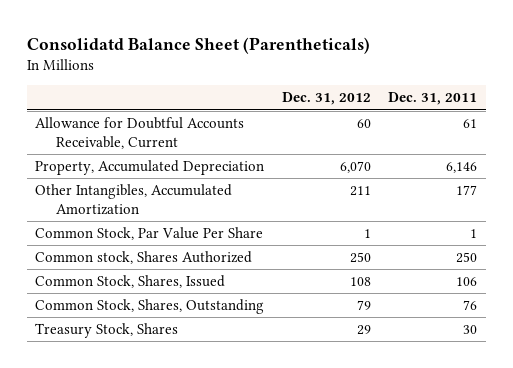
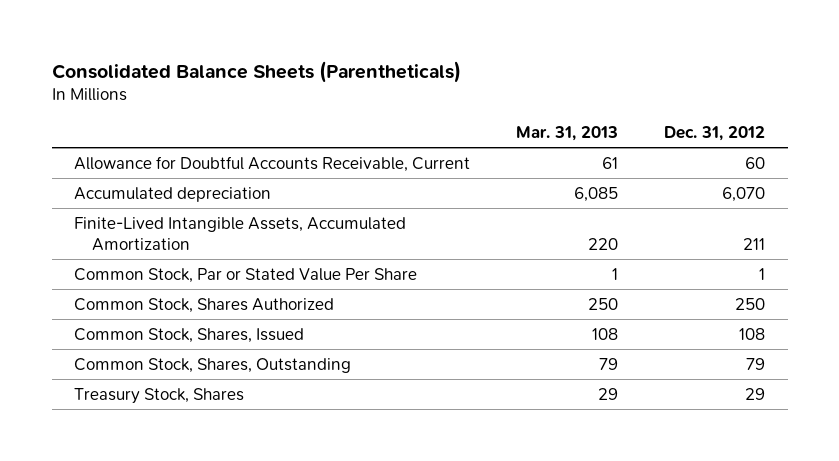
[26,36,370,54] Consolidatd Balance Sheet (Parentheticals) -> [51,60,461,83] Consolidated Balance Sheets (Parentheticals)
[388,92,478,106] Dec. 31, 2011 -> none
none -> [516,126,619,142] Mar. 31, 2013
[35,160,265,176] Property, Accumulated Depreciation -> [74,186,272,202] Accumulated depreciation
[35,184,233,215] Other Intangibles, Accumulated Amortization -> [74,216,407,252] Finite-Lived Intangible Assets, Accumulated Amortization
[35,227,264,241] Common Stock, Par Value Per Share -> [74,267,418,283] Common Stock, Par or Stated Value Per Share
[35,251,253,265] Common stock, Shares Authorized -> [74,297,335,313] Common Stock, Shares Authorized

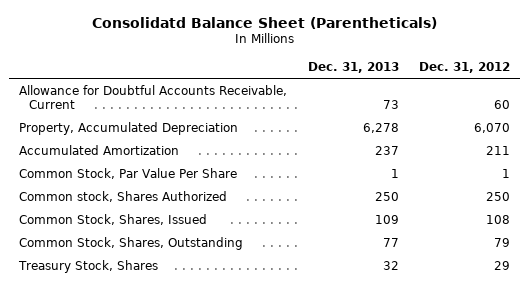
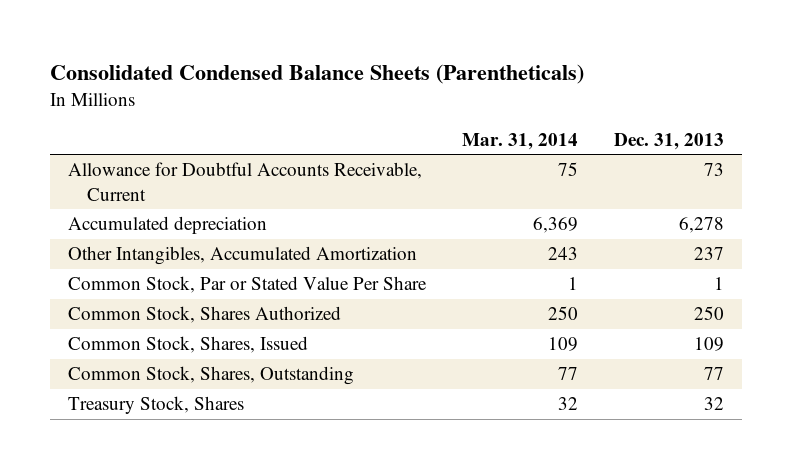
[91,16,437,29] Consolidatd Balance Sheet (Parentheticals) -> [50,63,585,84] Consolidated Condensed Balance Sheets (Parentheticals)
[418,61,510,73] Dec. 31, 2012 -> none
none -> [462,132,579,150] Mar. 31, 2014
[19,121,239,135] Property, Accumulated Depreciation -> [68,216,268,235] Accumulated depreciation
[19,144,180,155] Accumulated Amortization -> [68,246,418,266] Other Intangibles, Accumulated Amortization
[19,167,238,179] Common Stock, Par Value Per Share -> [68,276,428,294] Common Stock, Par or Stated Value Per Share
[19,190,228,202] Common stock, Shares Authorized -> [68,306,342,324] Common Stock, Shares Authorized

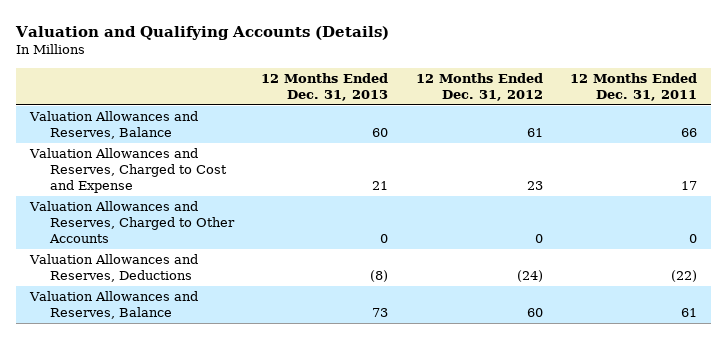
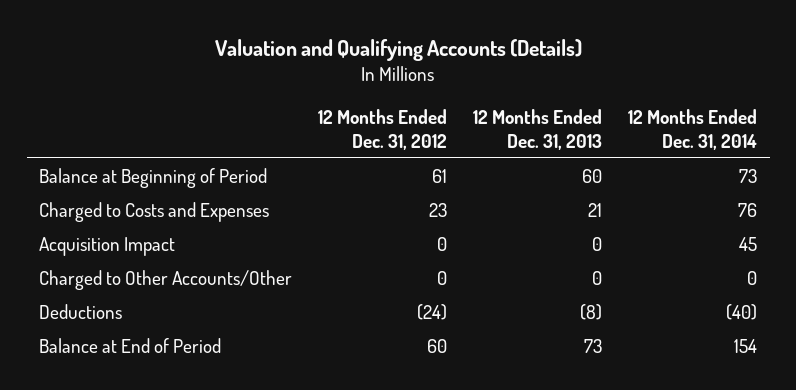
[570,73,698,102] 12 Months Ended Dec. 31, 2011 -> none
none -> [627,108,757,150] 12 Months Ended Dec. 31, 2014
[28,111,198,140] Valuation Allowances and Reserves, Balance -> [39,167,268,188] Balance at Beginning of Period
[28,148,228,194] Valuation Allowances and Reserves, Charged to Cost and Expense -> [39,201,270,222] Charged to Costs and Expenses
none -> [39,236,176,256] Acquisition Impact
[28,201,236,244] Valuation Allowances and Reserves, Charged to Other Accounts -> [39,269,293,290] Charged to Other Accounts/Other
[28,254,198,283] Valuation Allowances and Reserves, Deductions -> [39,303,123,319] Deductions
[28,291,198,320] Valuation Allowances and Reserves, Balance -> [39,337,222,353] Balance at End of Period

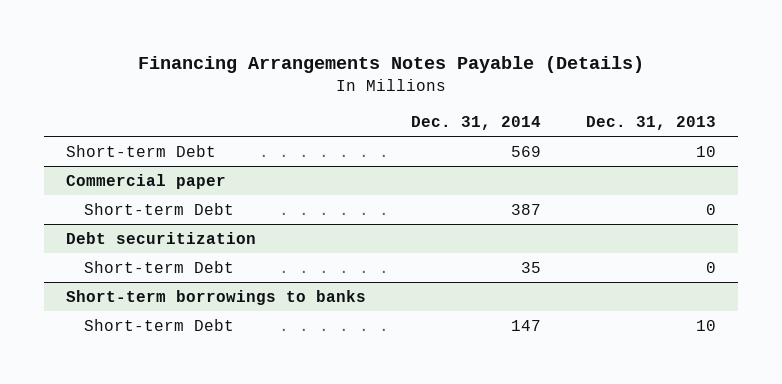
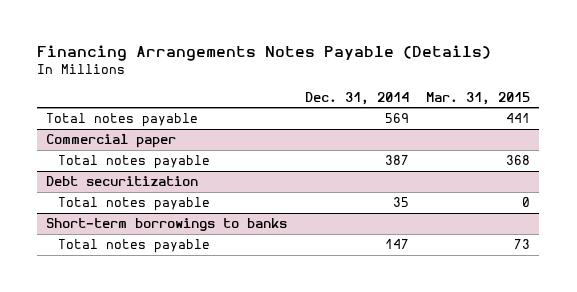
[585,116,716,131] Dec. 31, 2013 -> none
none -> [426,91,531,105] Mar. 31, 2015
[66,144,217,157] Short-term Debt -> [46,113,199,128] Total notes payable
[83,202,234,215] Short-term Debt -> [57,155,210,170] Total notes payable
[83,260,234,273] Short-term Debt -> [57,197,210,212] Total notes payable
[83,318,234,331] Short-term Debt -> [57,239,210,254] Total notes payable

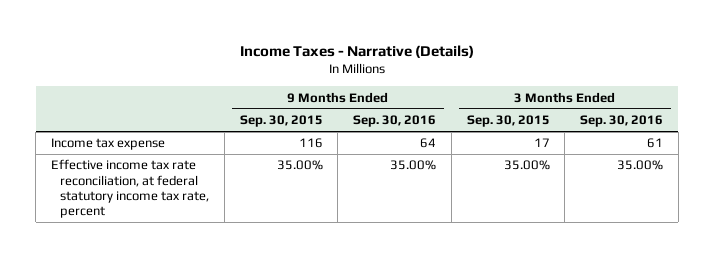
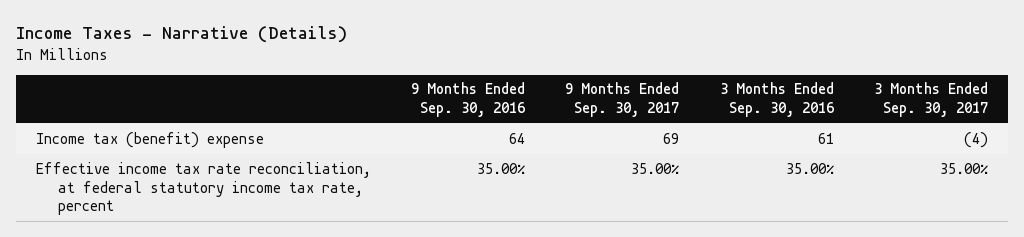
[239,115,323,128] Sep. 30, 2015 -> none
[466,115,550,128] Sep. 30, 2015 -> none
none -> [565,82,680,118] 9 Months Ended Sep. 30, 2017
none -> [873,82,988,118] 3 Months Ended Sep. 30, 2017
[50,138,165,151] Income tax expense -> [36,131,265,148] Income tax (benefit) expense

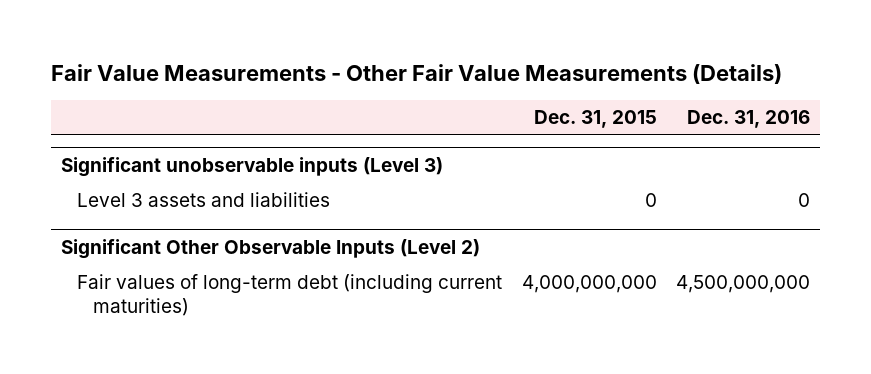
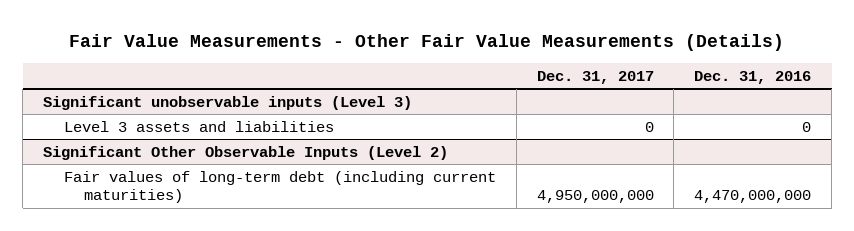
[533,110,657,129] Dec. 31, 2015 -> none
none -> [536,70,654,84] Dec. 31, 2017
[676,275,811,294] 4,500,000,000 -> [694,190,812,204] 4,470,000,000

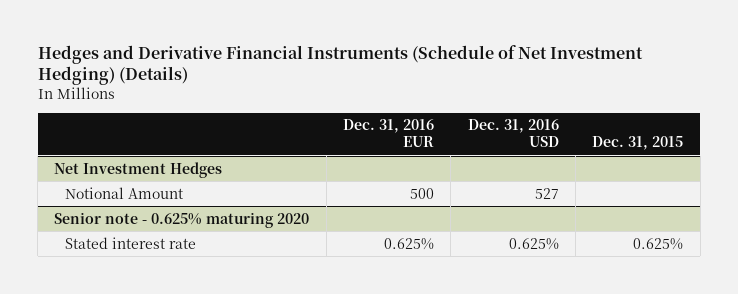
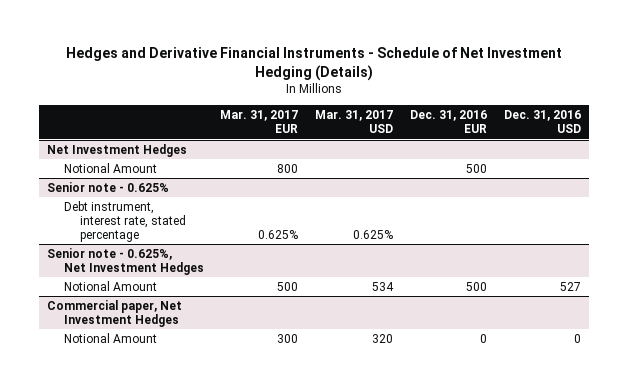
[37,44,643,86] Hedges and Derivative Financial Instruments (Schedule of Net Investment Hedging) (Details) -> [65,46,562,81] Hedges and Derivative Financial Instruments - Schedule of Net Investment Hedging (Details)
[592,136,684,151] Dec. 31, 2015 -> none
none -> [220,110,299,134] Mar. 31, 2017 EUR
none -> [315,110,394,134] Mar. 31, 2017 USD
none -> [63,162,157,173] Notional Amount
none -> [47,181,170,192] Senior note - 0.625%
none -> [63,200,186,242] Debt instrument, interest rate, stated percentage
none -> [47,247,204,275] Senior note - 0.625%, Net Investment Hedges
[54,211,310,228] Senior note - 0.625% maturing 2020 -> none
[64,236,196,249] Stated interest rate -> none
none -> [47,299,183,327] Commercial paper, Net Investment Hedges
none -> [63,332,157,343] Notional Amount

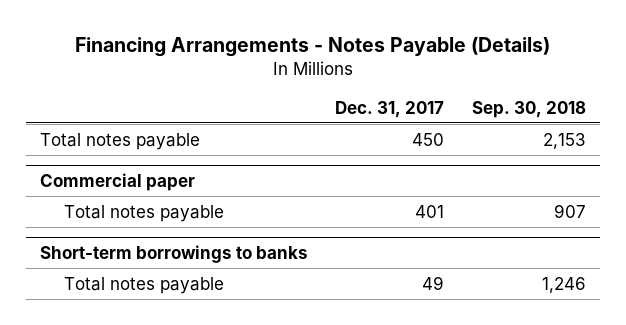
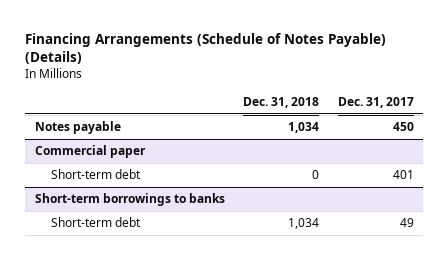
[74,37,550,58] Financing Arrangements - Notes Payable (Details) -> [25,32,387,65] Financing Arrangements (Schedule of Notes Payable) (Details)
[472,100,587,118] Sep. 30, 2018 -> none
none -> [243,97,320,109] Dec. 31, 2018
[39,132,200,150] Total notes payable -> [34,121,121,135] Notes payable
[63,204,224,222] Total notes payable -> [50,169,141,180] Short-term debt
[63,276,224,294] Total notes payable -> [50,217,141,228] Short-term debt

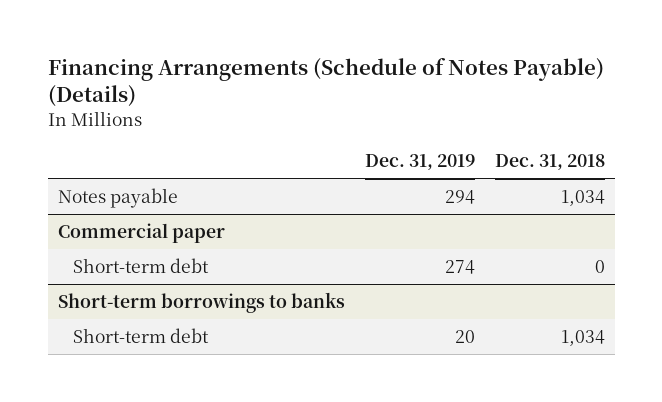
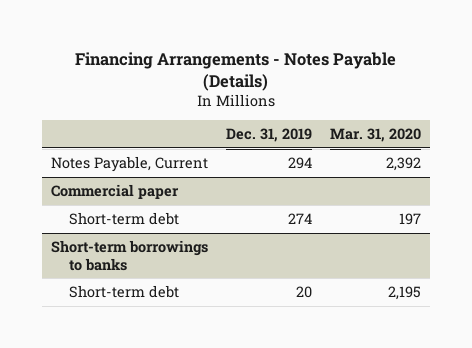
[47,57,604,108] Financing Arrangements (Schedule of Notes Payable) (Details) -> [75,51,397,91] Financing Arrangements - Notes Payable (Details)
[494,154,605,171] Dec. 31, 2018 -> none
none -> [330,128,422,143] Mar. 31, 2020
[57,187,178,208] Notes payable -> [51,155,209,172] Notes Payable, Current

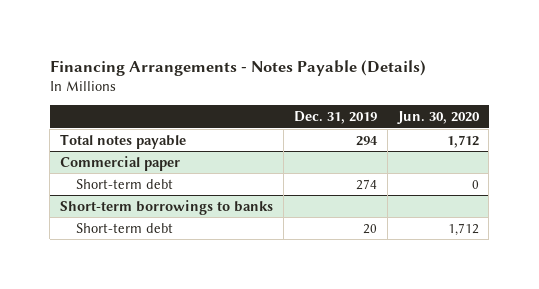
[330,128,422,143] Mar. 31, 2020 -> none
none -> [396,111,480,125] Jun. 30, 2020
[51,155,209,172] Notes Payable, Current -> [60,133,187,149] Total notes payable

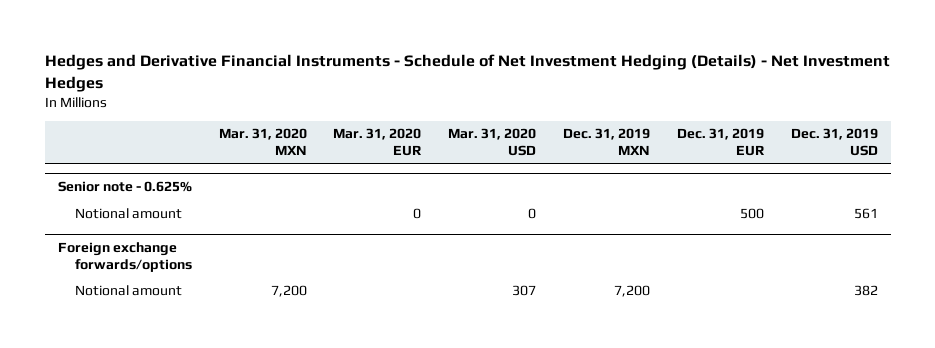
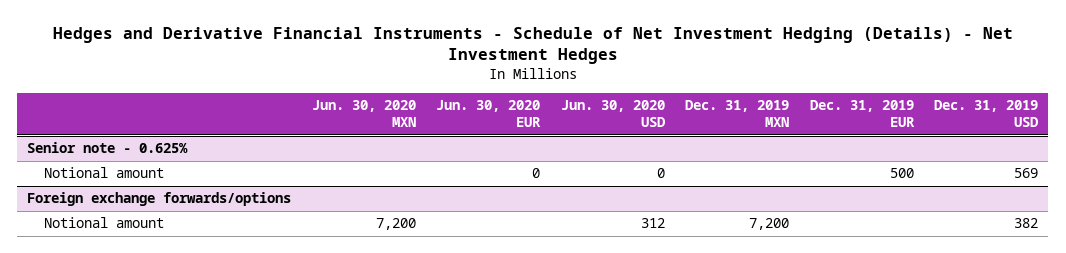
[218,128,307,156] Mar. 31, 2020 MXN -> none
[333,128,423,157] Mar. 31, 2020 EUR -> none
[448,128,537,157] Mar. 31, 2020 USD -> none
none -> [311,100,416,128] Jun. 30, 2020 MXN
none -> [436,100,542,128] Jun. 30, 2020 EUR
none -> [560,100,665,128] Jun. 30, 2020 USD
[853,207,878,219] 561 -> [1014,168,1039,179] 569

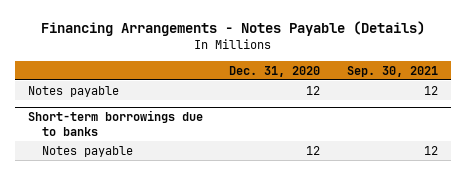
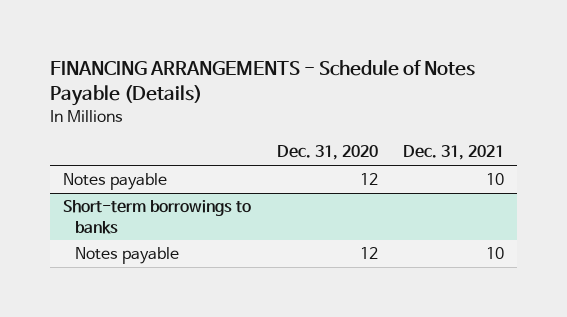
[40,21,425,37] Financing Arrangements - Notes Payable (Details) -> [50,60,476,107] FINANCING ARRANGEMENTS - Schedule of Notes Payable (Details)
[346,65,438,77] Sep. 30, 2021 -> none
none -> [403,145,505,161] Dec. 31, 2021
[28,110,204,136] Short-term borrowings due to banks -> [63,200,252,234] Short-term borrowings to banks

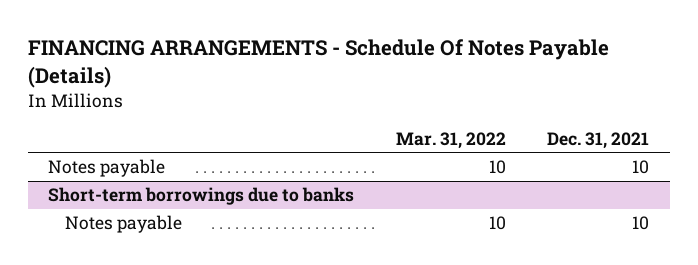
[50,60,476,107] FINANCING ARRANGEMENTS - Schedule of Notes Payable (Details) -> [27,39,609,88] FINANCING ARRANGEMENTS - Schedule Of Notes Payable (Details)
[276,145,378,161] Dec. 31, 2020 -> none
none -> [395,131,506,149] Mar. 31, 2022
[63,200,252,234] Short-term borrowings to banks -> [48,187,355,206] Short-term borrowings due to banks

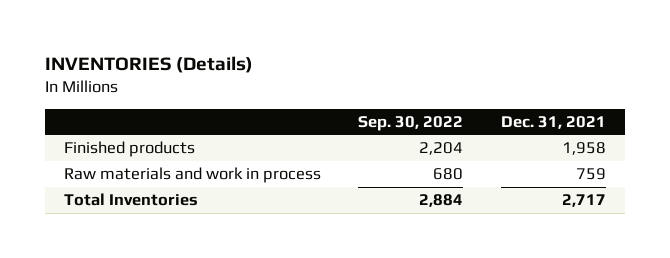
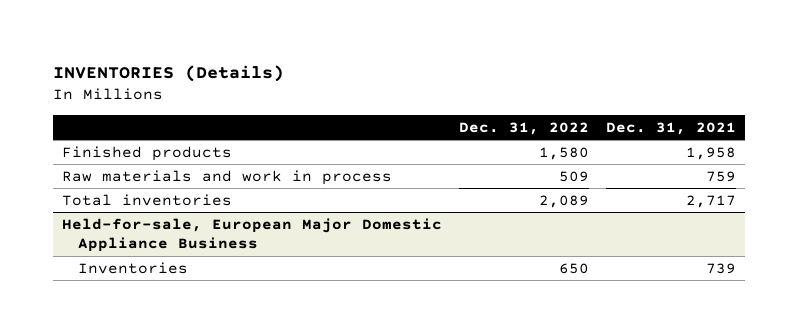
[358,115,464,131] Sep. 30, 2022 -> none
none -> [459,122,590,136] Dec. 31, 2022
[63,193,198,207] Total Inventories -> [61,193,232,206] Total inventories
none -> [61,217,442,253] Held-for-sale, European Major Domestic Appliance Business
none -> [77,261,188,274] Inventories

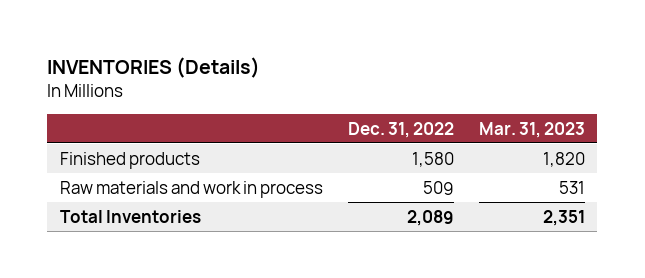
[606,122,737,136] Dec. 31, 2021 -> none
none -> [478,121,585,138] Mar. 31, 2023
[61,217,442,253] Held-for-sale, European Major Domestic Appliance Business -> none
[77,261,188,274] Inventories -> none
[61,193,232,206] Total inventories -> [59,209,201,223] Total Inventories

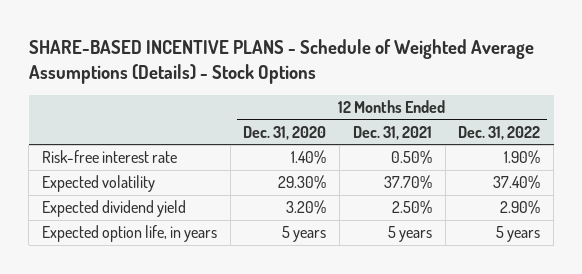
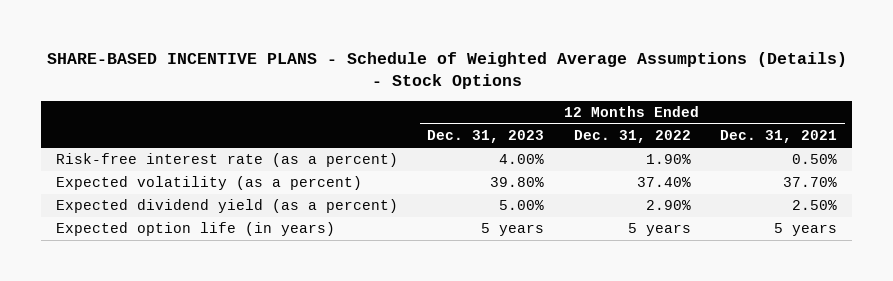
[243,125,327,140] Dec. 31, 2020 -> none
none -> [427,130,545,144] Dec. 31, 2023
[41,150,177,164] Risk-free interest rate -> [55,153,398,168] Risk-free interest rate (as a percent)
[41,175,155,193] Expected volatility -> [55,176,362,191] Expected volatility (as a percent)
[41,200,186,218] Expected dividend yield -> [55,199,398,214] Expected dividend yield (as a percent)
[41,225,217,243] Expected option life, in years -> [55,222,335,237] Expected option life (in years)

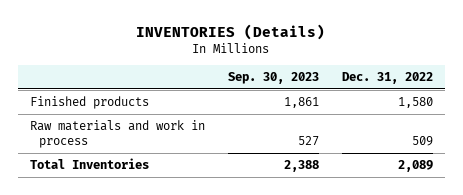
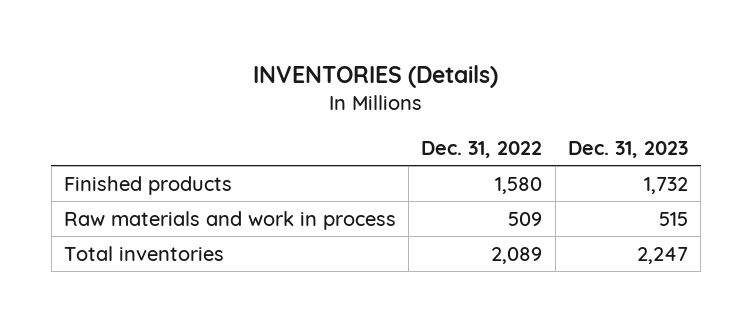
[227,72,319,85] Sep. 30, 2023 -> none
none -> [567,140,688,158] Dec. 31, 2023
[29,158,149,170] Total Inventories -> [64,245,225,261] Total inventories

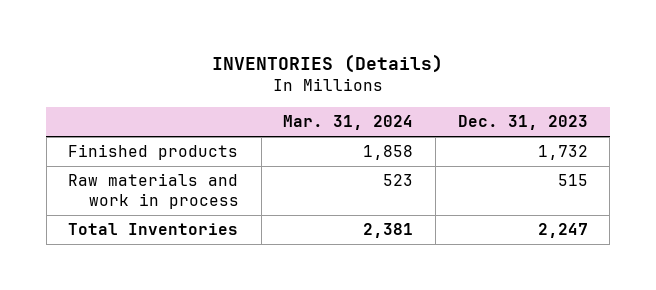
[421,140,543,158] Dec. 31, 2022 -> none
none -> [283,115,414,131] Mar. 31, 2024
[64,245,225,261] Total inventories -> [68,223,239,236] Total Inventories

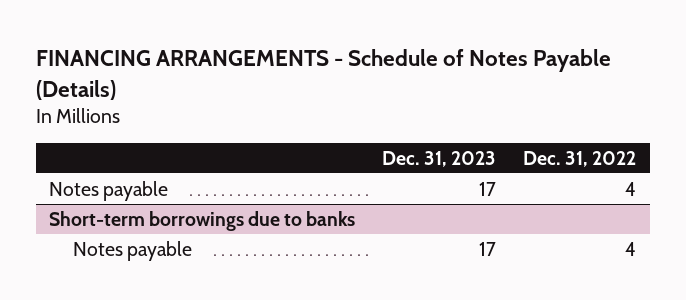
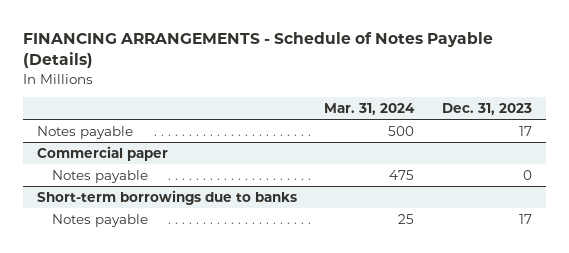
[523,150,637,167] Dec. 31, 2022 -> none
none -> [324,102,416,115] Mar. 31, 2024
none -> [36,145,168,161] Commercial paper
none -> [52,169,149,183] Notes payable

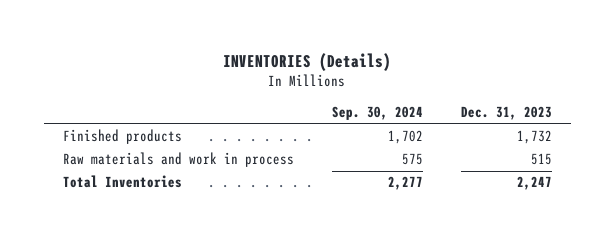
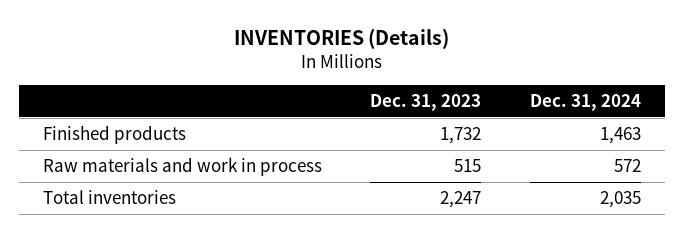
[331,106,423,121] Sep. 30, 2024 -> none
none -> [529,94,641,112] Dec. 31, 2024
[62,175,182,189] Total Inventories -> [42,189,176,204] Total inventories

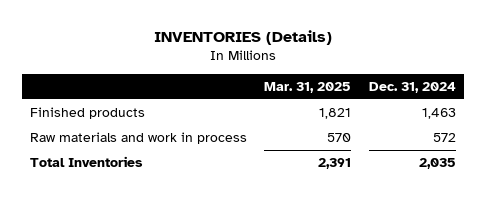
[370,94,482,112] Dec. 31, 2023 -> none
none -> [264,81,352,93] Mar. 31, 2025
[42,189,176,204] Total inventories -> [30,156,144,168] Total Inventories

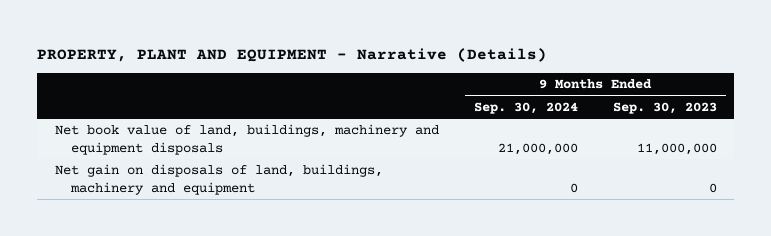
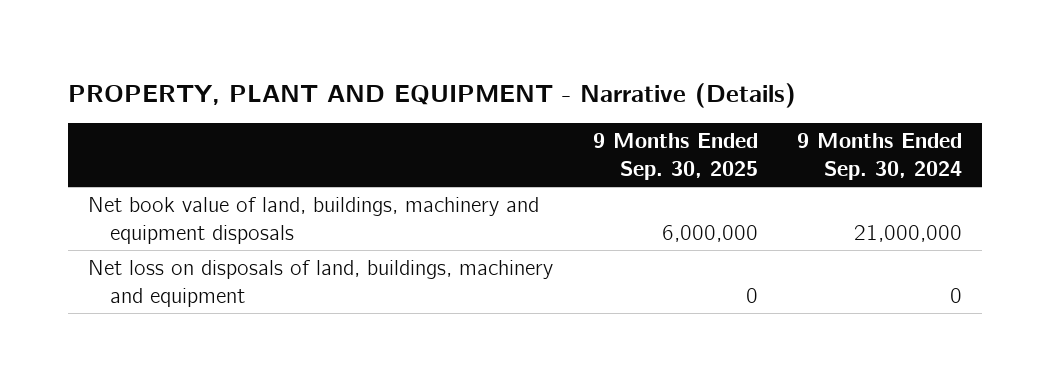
[612,102,717,115] Sep. 30, 2023 -> none
none -> [592,133,758,181] 9 Months Ended Sep. 30, 2025
[54,164,383,195] Net gain on disposals of land, buildings, machinery and equipment -> [88,259,554,307] Net loss on disposals of land, buildings, machinery and equipment

